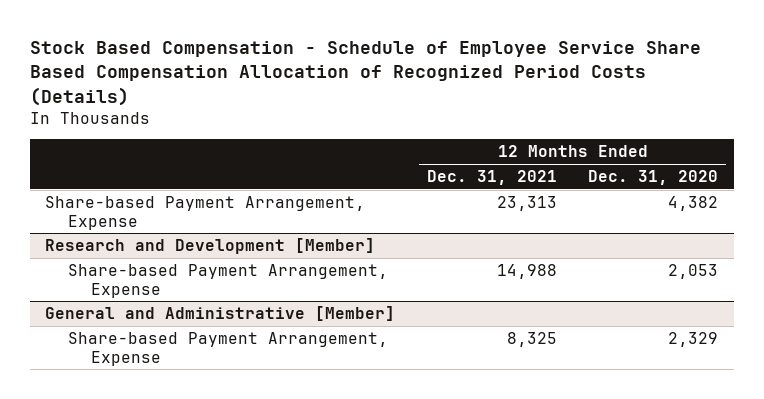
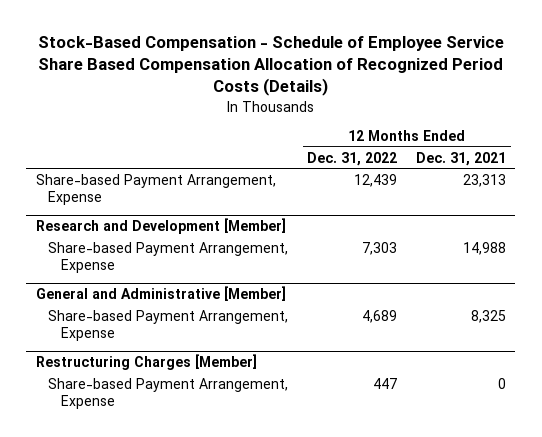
[29,40,701,106] Stock Based Compensation - Schedule of Employee Service Share Based Compensation Allocation of Recognized Period Costs (Details) -> [37,36,504,97] Stock-Based Compensation - Schedule of Employee Service Share Based Compensation Allocation of Recognized Period Costs (Details)
[588,170,719,186] Dec. 31, 2020 -> none
none -> [307,151,398,166] Dec. 31, 2022
none -> [35,354,257,371] Restructuring Charges [Member]
none -> [48,377,289,409] Share-based Payment Arrangement, Expense

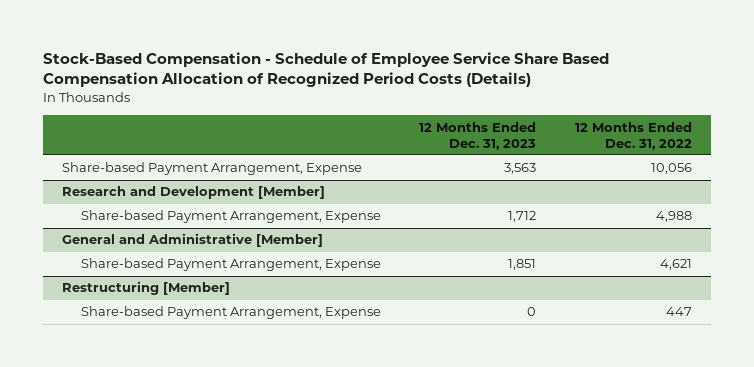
[416,151,507,166] Dec. 31, 2021 -> none
none -> [419,121,537,150] 12 Months Ended Dec. 31, 2023
[354,173,398,187] 12,439 -> [650,163,692,175] 10,056
[362,241,398,255] 7,303 -> [655,211,692,223] 4,988
[362,309,398,323] 4,689 -> [659,259,692,271] 4,621
[35,354,257,371] Restructuring Charges [Member] -> [62,281,231,296] Restructuring [Member]

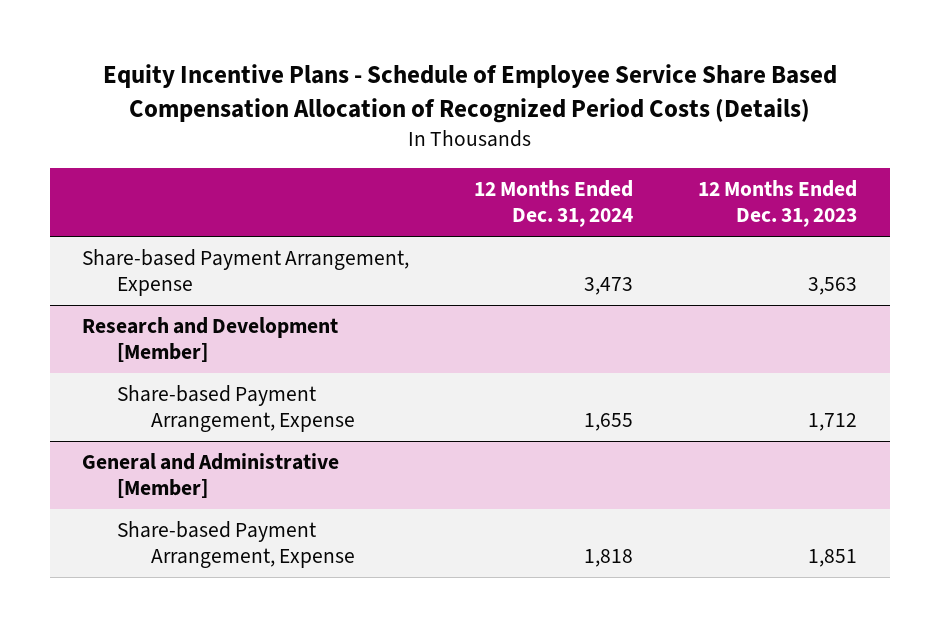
[43,51,610,88] Stock-Based Compensation - Schedule of Employee Service Share Based Compensation Allocation of Recognized Period Costs (Details) -> [102,64,837,123] Equity Incentive Plans - Schedule of Employee Service Share Based Compensation Allocation of Recognized Period Costs (Details)
[574,121,692,150] 12 Months Ended Dec. 31, 2022 -> none
none -> [474,180,634,228] 12 Months Ended Dec. 31, 2024
[62,281,231,296] Restructuring [Member] -> none
[80,306,381,320] Share-based Payment Arrangement, Expense -> none

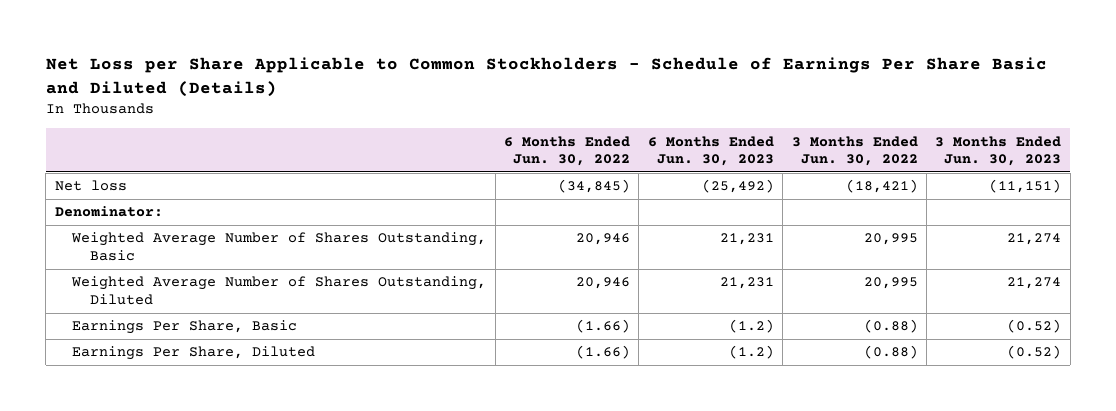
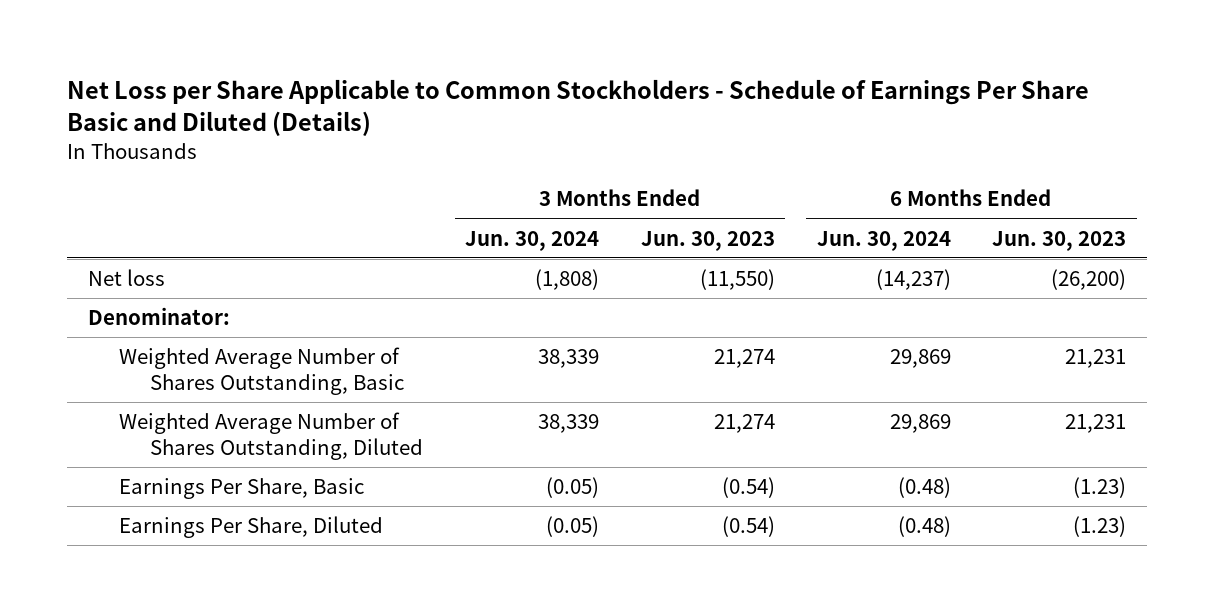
[503,135,630,167] 6 Months Ended Jun. 30, 2022 -> none
[791,135,918,167] 3 Months Ended Jun. 30, 2022 -> none
none -> [464,230,599,251] Jun. 30, 2024
none -> [816,230,951,251] Jun. 30, 2024
[701,179,774,194] (25,492) -> [1051,269,1127,291] (26,200)
[989,179,1062,194] (11,151) -> [699,269,775,291] (11,550)
[728,319,774,334] (1.2) -> [1073,477,1127,499] (1.23)
[1007,319,1062,334] (0.52) -> [721,477,775,499] (0.54)
[728,345,774,360] (1.2) -> [1073,516,1127,538] (1.23)
[1007,345,1062,360] (0.52) -> [721,516,775,538] (0.54)

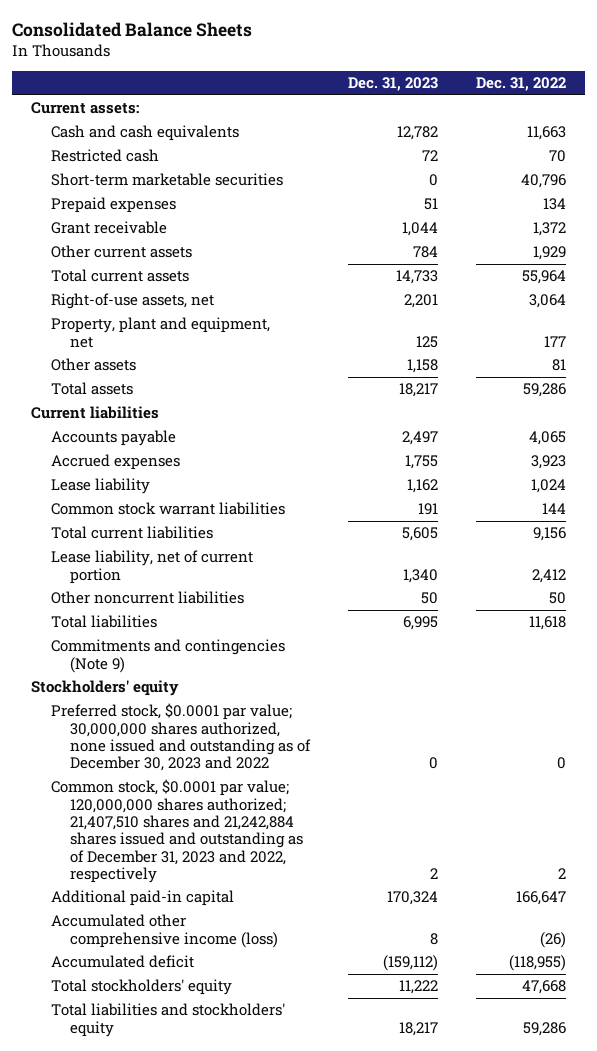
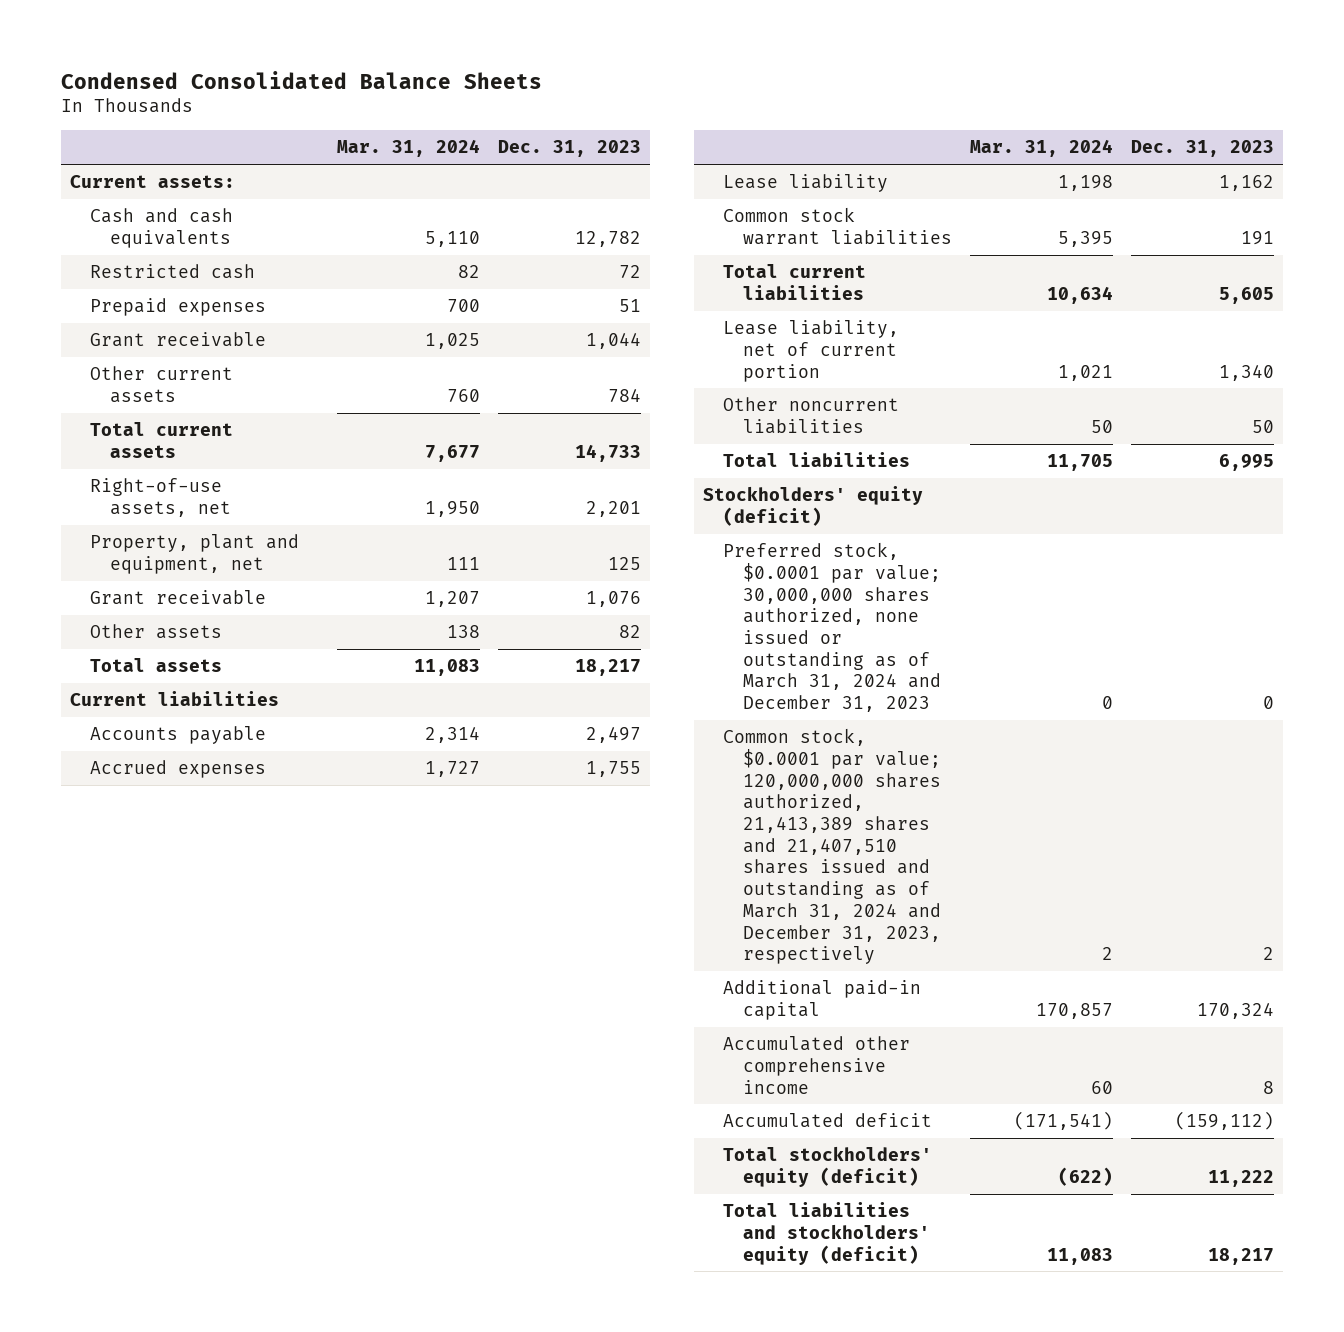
[12,21,253,37] Consolidated Balance Sheets -> [61,70,543,89] Condensed Consolidated Balance Sheets
[475,77,566,92] Dec. 31, 2022 -> none
none -> [337,139,481,158] Mar. 31, 2024
[50,173,283,187] Short-term marketable securities -> none
none -> [90,590,267,606] Grant receivable
[406,359,438,374] 1,158 -> [618,625,641,639] 82
[50,639,285,673] Commitments and contingencies (Note 9) -> none
[31,680,180,697] Stockholders' equity -> [703,486,924,526] Stockholders' equity (deficit)
[50,703,311,772] Preferred stock, $0.0001 par value; 30,000,000 shares authorized, none issued and outstanding as of December 30, 2023 and 2022 -> [723,542,942,713] Preferred stock, $0.0001 par value; 30,000,000 shares authorized, none issued or outstanding as of March 31, 2024 and December 31, 2023
[50,779,303,884] Common stock, $0.0001 par value; 120,000,000 shares authorized; 21,407,510 shares and 21,242,884 shares issued and outstanding as of December 31, 2023 and 2022, respectively -> [723,728,942,965] Common stock, $0.0001 par value; 120,000,000 shares authorized, 21,413,389 shares and 21,407,510 shares issued and outstanding as of March 31, 2024 and December 31, 2023, respectively
[50,914,278,948] Accumulated other comprehensive income (loss) -> [723,1036,911,1094] Accumulated other comprehensive income
[50,979,232,996] Total stockholders' equity -> [723,1146,933,1187] Total stockholders' equity (deficit)
[50,1003,285,1037] Total liabilities and stockholders' equity -> [723,1202,931,1265] Total liabilities and stockholders' equity (deficit)

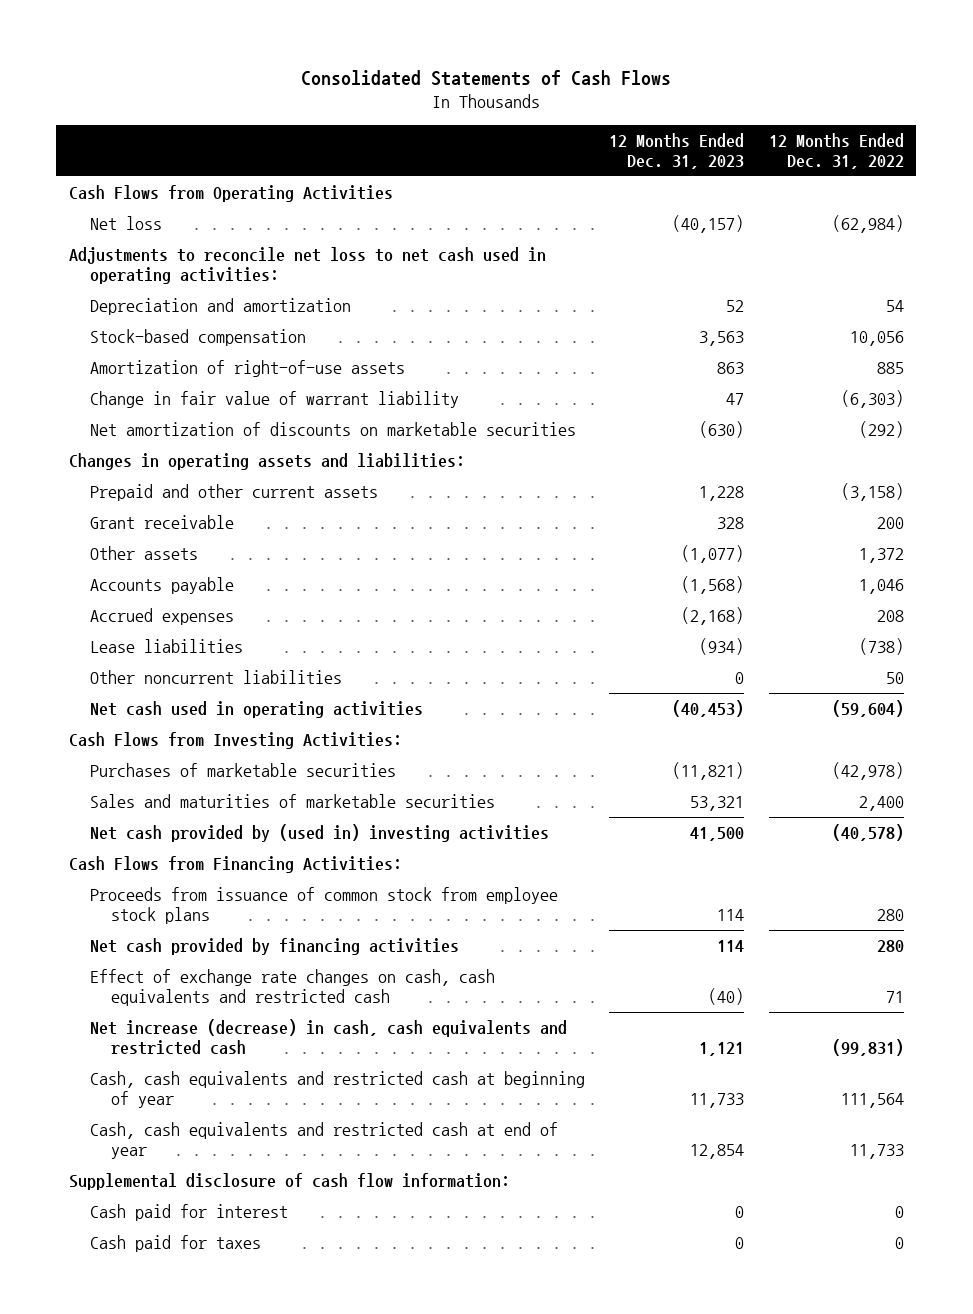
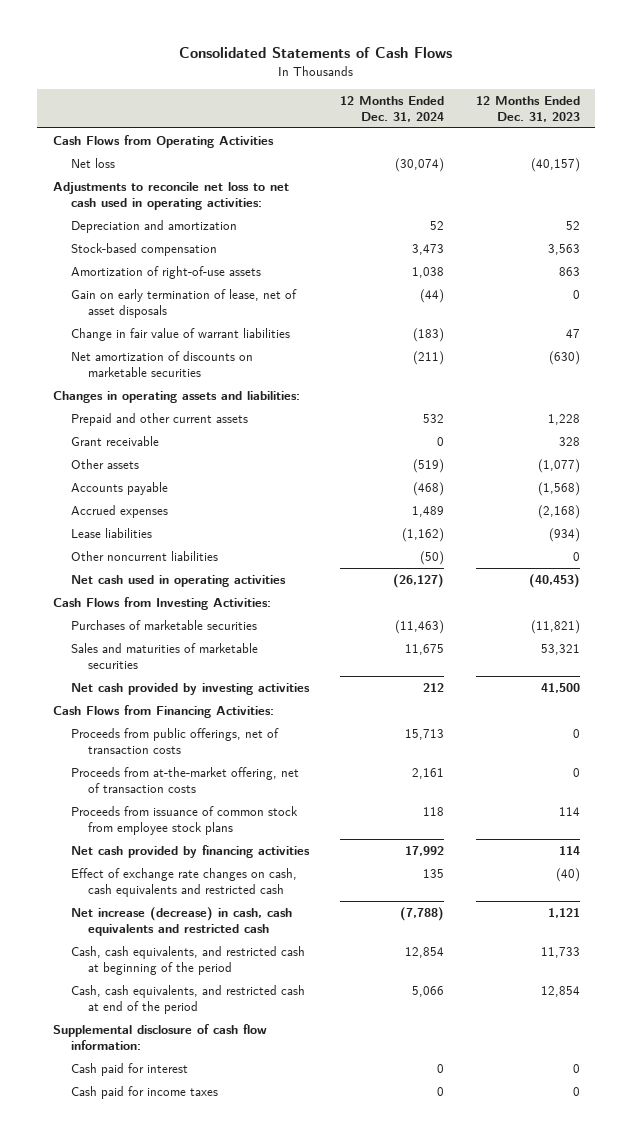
[768,132,904,170] 12 Months Ended Dec. 31, 2022 -> none
none -> [340,96,445,123] 12 Months Ended Dec. 31, 2024
none -> [70,289,297,319] Gain on early termination of lease, net of asset disposals
[89,390,459,408] Change in fair value of warrant liability -> [70,328,290,342] Change in fair value of warrant liabilities
[89,823,549,842] Net cash provided by (used in) investing activities -> [70,683,310,696] Net cash provided by investing activities
none -> [70,728,279,755] Proceeds from public offerings, net of transaction costs
none -> [70,767,299,794] Proceeds from at-the-market offering, net of transaction costs
[89,1070,585,1109] Cash, cash equivalents and restricted cash at beginning of year -> [70,946,305,976] Cash, cash equivalents, and restricted cash at beginning of the period
[89,1121,558,1160] Cash, cash equivalents and restricted cash at end of year -> [70,985,305,1015] Cash, cash equivalents, and restricted cash at end of the period
[89,1234,261,1252] Cash paid for taxes -> [70,1086,218,1100] Cash paid for income taxes

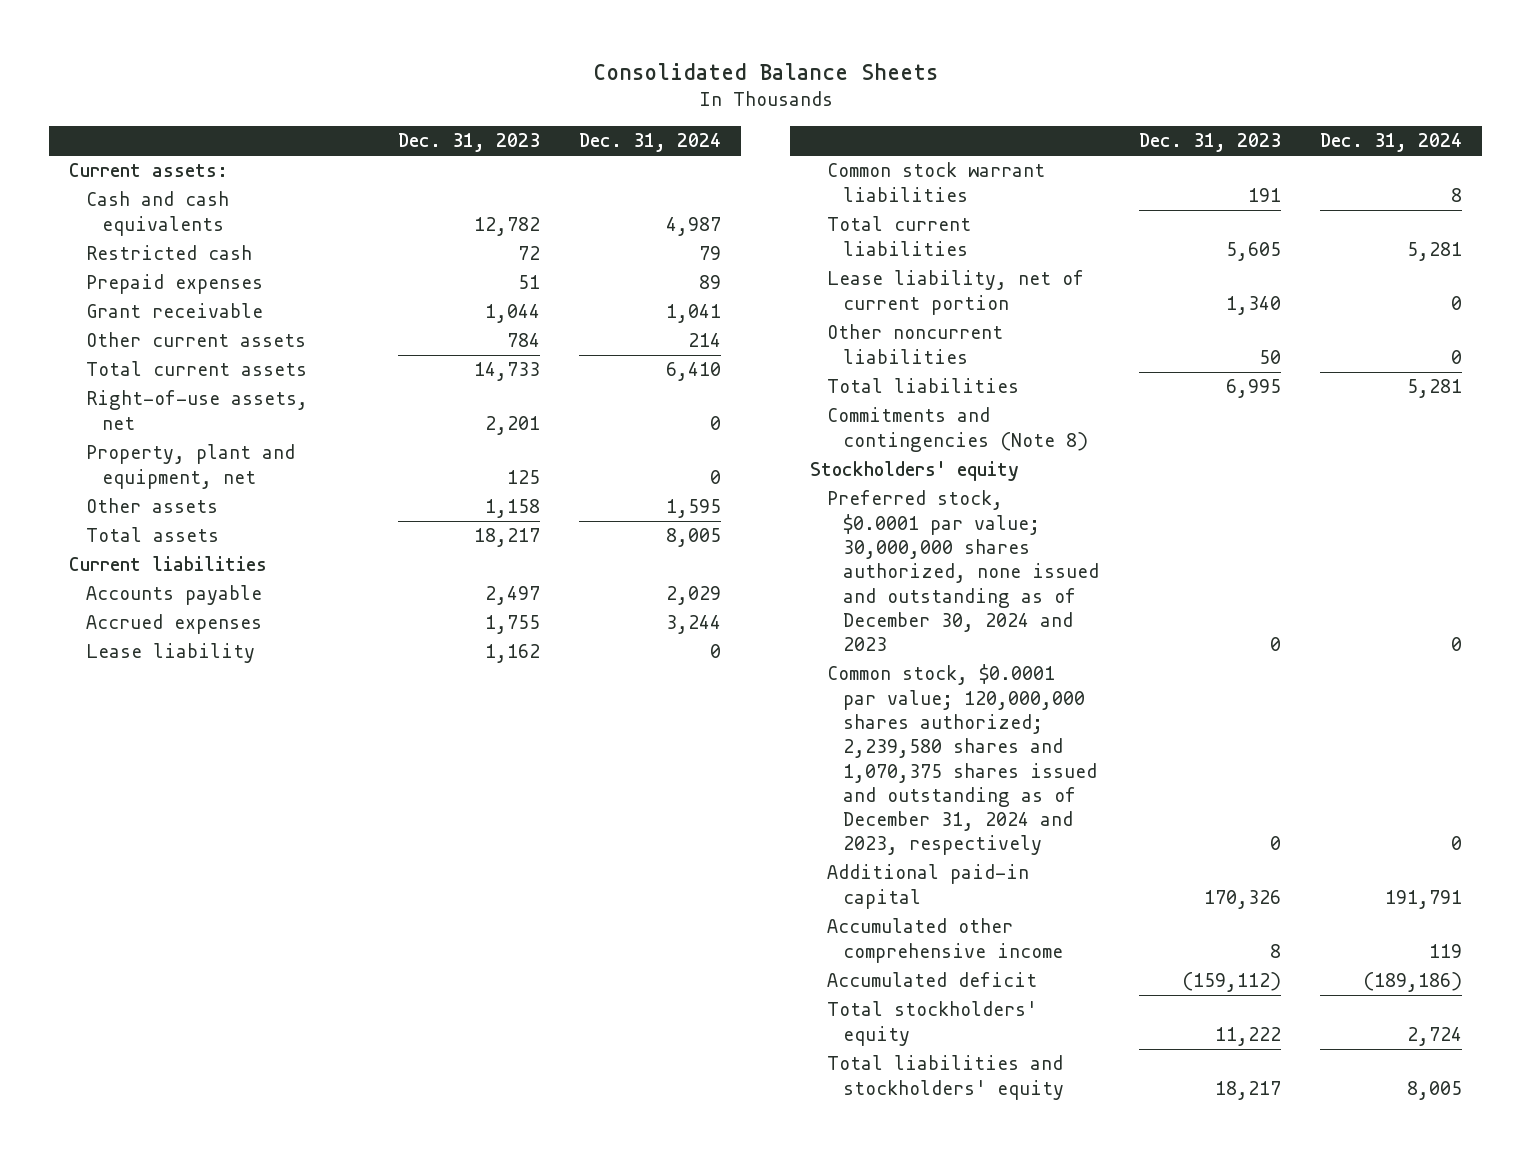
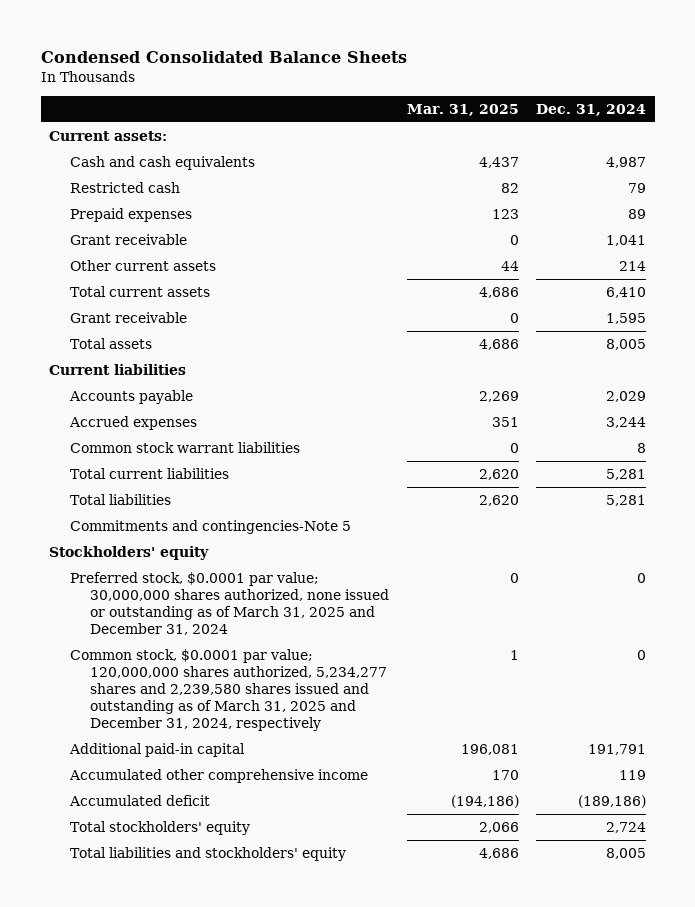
[592,62,938,80] Consolidated Balance Sheets -> [40,50,407,63] Condensed Consolidated Balance Sheets
[397,133,540,153] Dec. 31, 2023 -> none
none -> [406,103,519,116] Mar. 31, 2025
[85,390,308,430] Right-of-use assets, net -> none
[85,444,295,489] Property, plant and equipment, net -> none
[85,498,218,514] Other assets -> [69,312,187,324] Grant receivable
[85,643,255,664] Lease liability -> none
[826,270,1084,315] Lease liability, net of current portion -> none
[826,324,1003,364] Other noncurrent liabilities -> none
[826,407,1088,452] Commitments and contingencies (Note 8) -> [69,520,351,535] Commitments and contingencies-Note 5
[826,490,1099,652] Preferred stock, $0.0001 par value; 30,000,000 shares authorized, none issued and outstanding as of December 30, 2024 and 2023 -> [69,572,390,636] Preferred stock, $0.0001 par value; 30,000,000 shares authorized, none issued or outstanding as of March 31, 2025 and December 31, 2024
[826,664,1097,856] Common stock, $0.0001 par value; 120,000,000 shares authorized; 2,239,580 shares and 1,070,375 shares issued and outstanding as of December 31, 2024 and 2023, respectively -> [69,649,388,732] Common stock, $0.0001 par value; 120,000,000 shares authorized, 5,234,277 shares and 2,239,580 shares issued and outstanding as of March 31, 2025 and December 31, 2024, respectively

